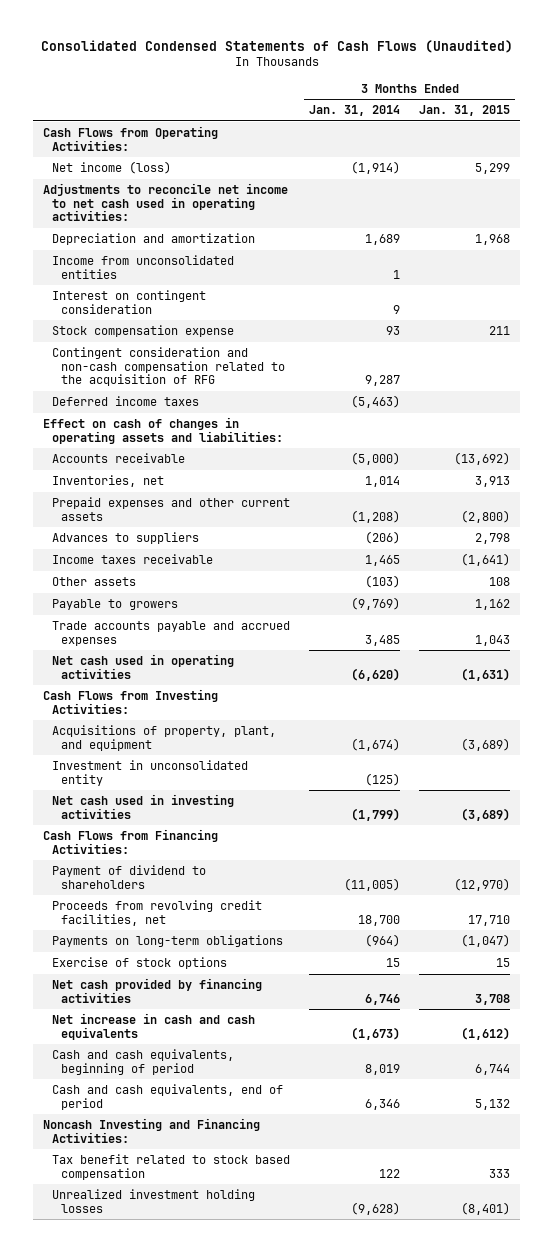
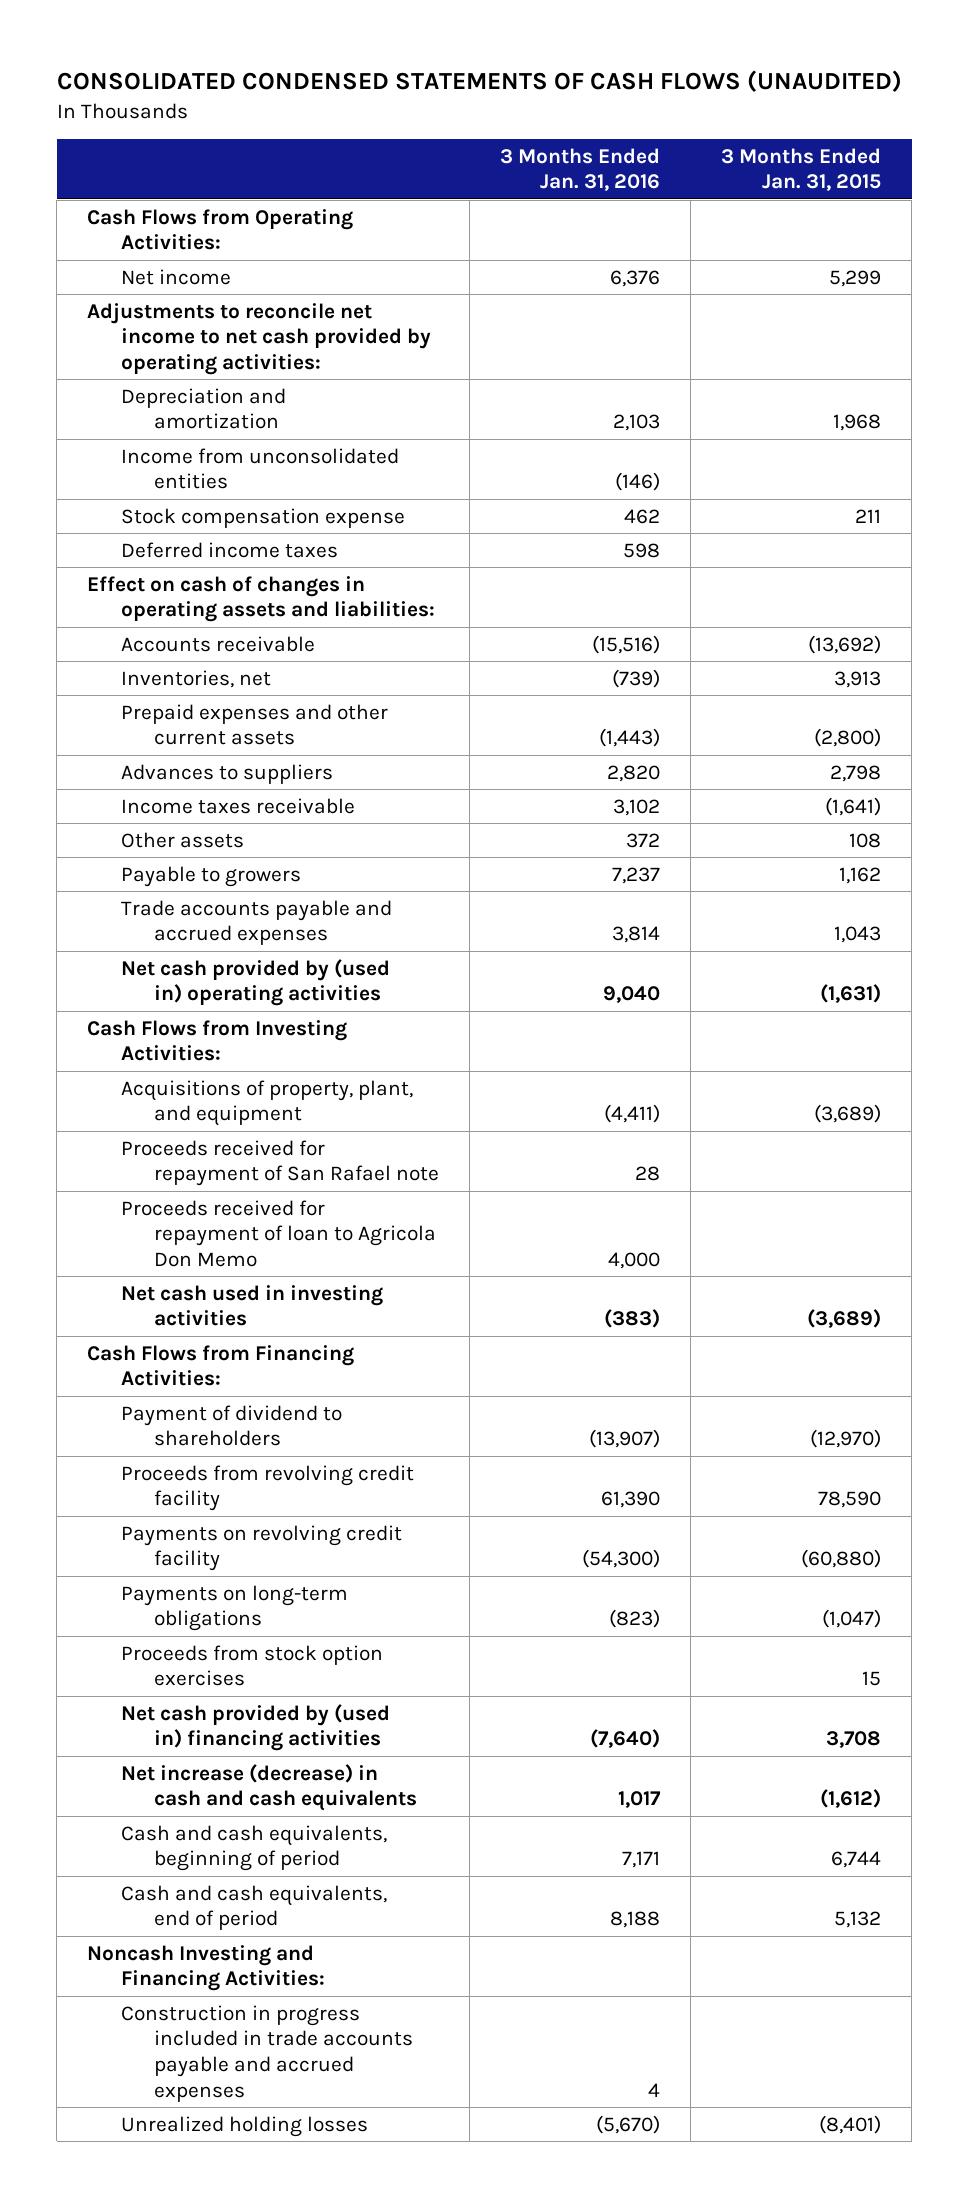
[40,39,513,53] Consolidated Condensed Statements of Cash Flows (Unaudited) -> [56,70,902,93] CONSOLIDATED CONDENSED STATEMENTS OF CASH FLOWS (UNAUDITED)
[309,105,401,117] Jan. 31, 2014 -> none
none -> [500,147,661,192] 3 Months Ended Jan. 31, 2016
[51,161,171,175] Net income (loss) -> [120,268,231,285] Net income
[42,183,288,222] Adjustments to reconcile net income to net cash used in operating activities: -> [87,302,431,375] Adjustments to reconcile net income to net cash provided by operating activities:
[51,290,206,314] Interest on contingent consideration -> none
[51,347,285,387] Contingent consideration and non-cash compensation related to the acquisition of RFG -> none
[51,654,234,679] Net cash used in operating activities -> [120,958,390,1007] Net cash provided by (used in) operating activities
[51,760,248,786] Investment in unconsolidated entity -> none
none -> [120,1139,440,1187] Proceeds received for repayment of San Rafael note
none -> [120,1199,437,1267] Proceeds received for repayment of loan to Agricola Don Memo
[51,900,262,926] Proceeds from revolving credit facilities, net -> [120,1464,414,1512] Proceeds from revolving credit facility
[468,914,511,926] 17,710 -> [818,1491,882,1509] 78,590
none -> [120,1524,402,1572] Payments on revolving credit facility
[51,957,227,970] Exercise of stock options -> [120,1644,383,1687] Proceeds from stock option exercises
[51,978,262,1003] Net cash provided by financing activities -> [120,1703,390,1752] Net cash provided by (used in) financing activities
[51,1013,255,1040] Net increase in cash and cash equivalents -> [120,1763,418,1812] Net increase (decrease) in cash and cash equivalents
[51,1154,290,1180] Tax benefit related to stock based compensation -> none
none -> [120,2004,414,2102] Construction in progress included in trade accounts payable and accrued expenses
[51,1189,255,1213] Unrealized investment holding losses -> [120,2115,368,2137] Unrealized holding losses

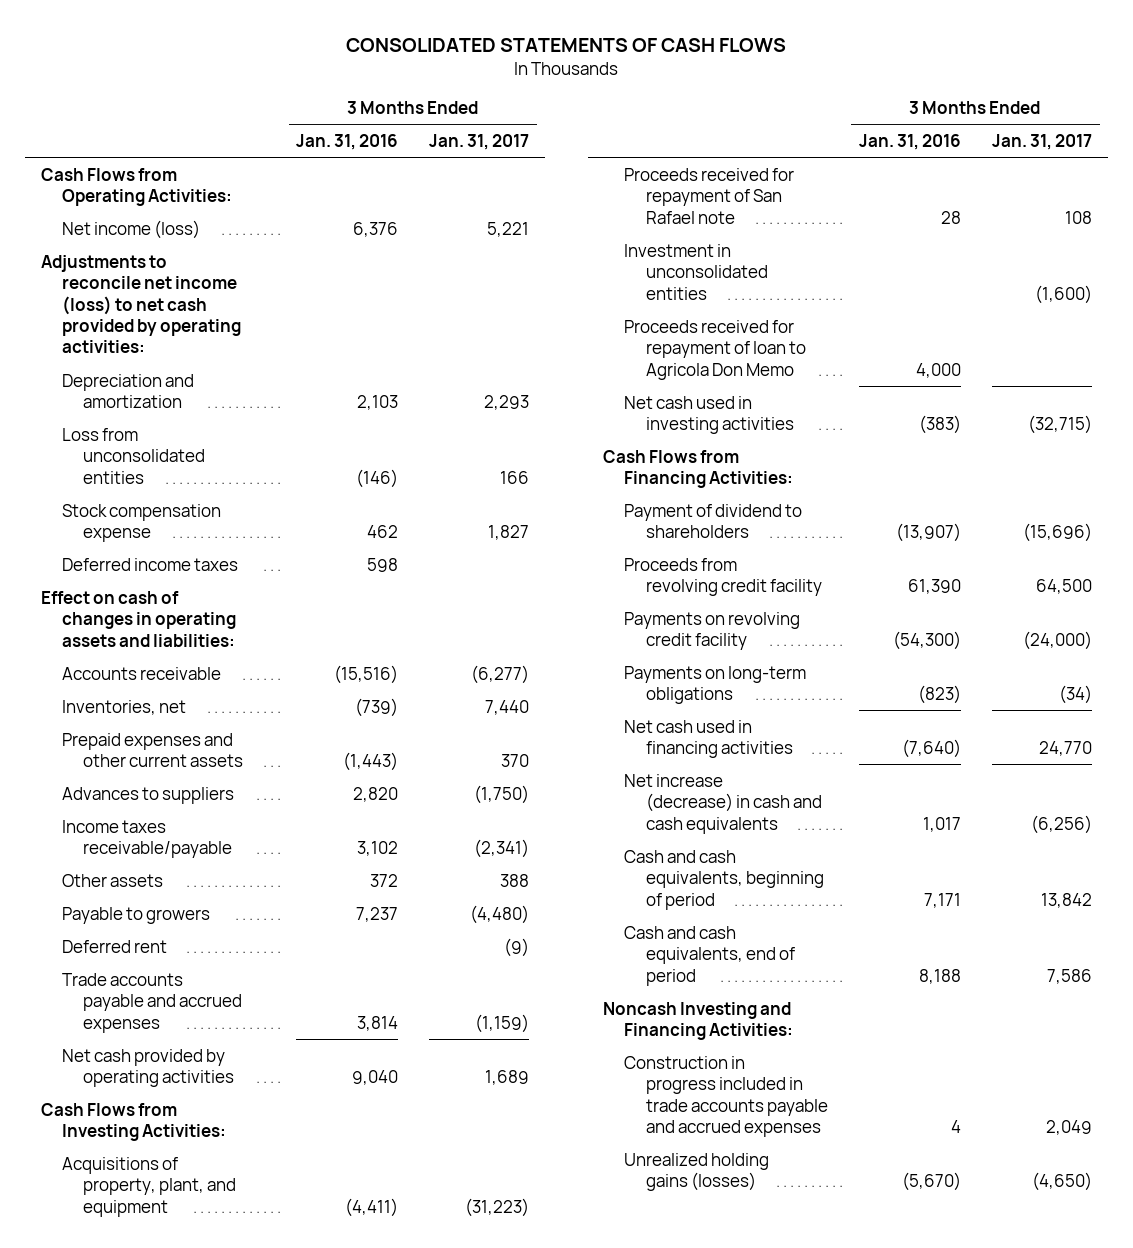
[56,70,902,93] CONSOLIDATED CONDENSED STATEMENTS OF CASH FLOWS (UNAUDITED) -> [346,37,787,52] CONSOLIDATED STATEMENTS OF CASH FLOWS
[721,147,882,192] 3 Months Ended Jan. 31, 2015 -> none
none -> [429,134,530,151] Jan. 31, 2017
[120,268,231,285] Net income -> [61,219,200,239] Net income (loss)
[87,302,431,375] Adjustments to reconcile net income to net cash provided by operating activities: -> [40,254,241,354] Adjustments to reconcile net income (loss) to net cash provided by operating activities:
[120,447,399,490] Income from unconsolidated entities -> [61,427,206,484] Loss from unconsolidated entities
[120,797,355,814] Income taxes receivable -> [61,819,233,859] Income taxes receivable/payable
none -> [61,939,167,953] Deferred rent
[120,958,390,1007] Net cash provided by (used in) operating activities -> [61,1048,235,1088] Net cash provided by operating activities
none -> [624,243,768,300] Investment in unconsolidated entities
[120,1644,383,1687] Proceeds from stock option exercises -> none
[120,1703,390,1752] Net cash provided by (used in) financing activities -> [624,719,793,759] Net cash used in financing activities
[120,2115,368,2137] Unrealized holding losses -> [624,1152,770,1192] Unrealized holding gains (losses)

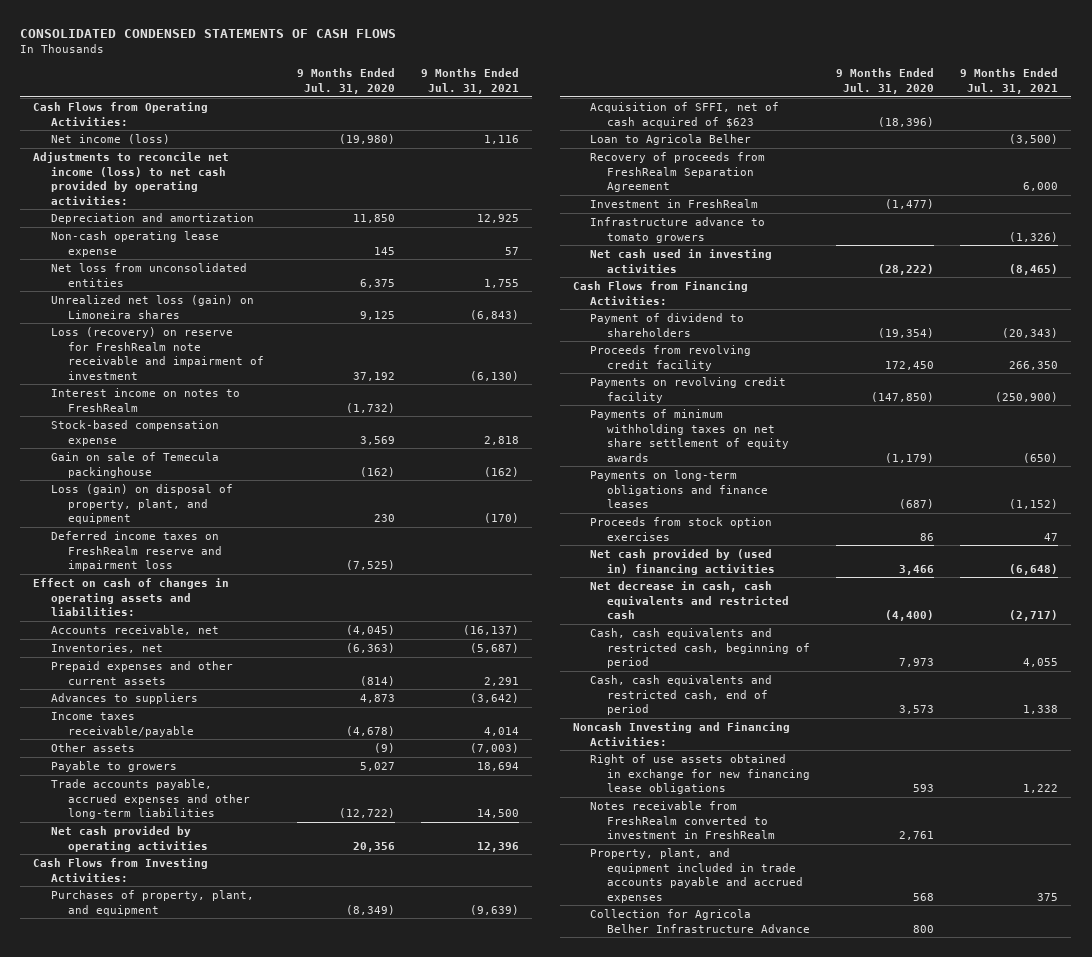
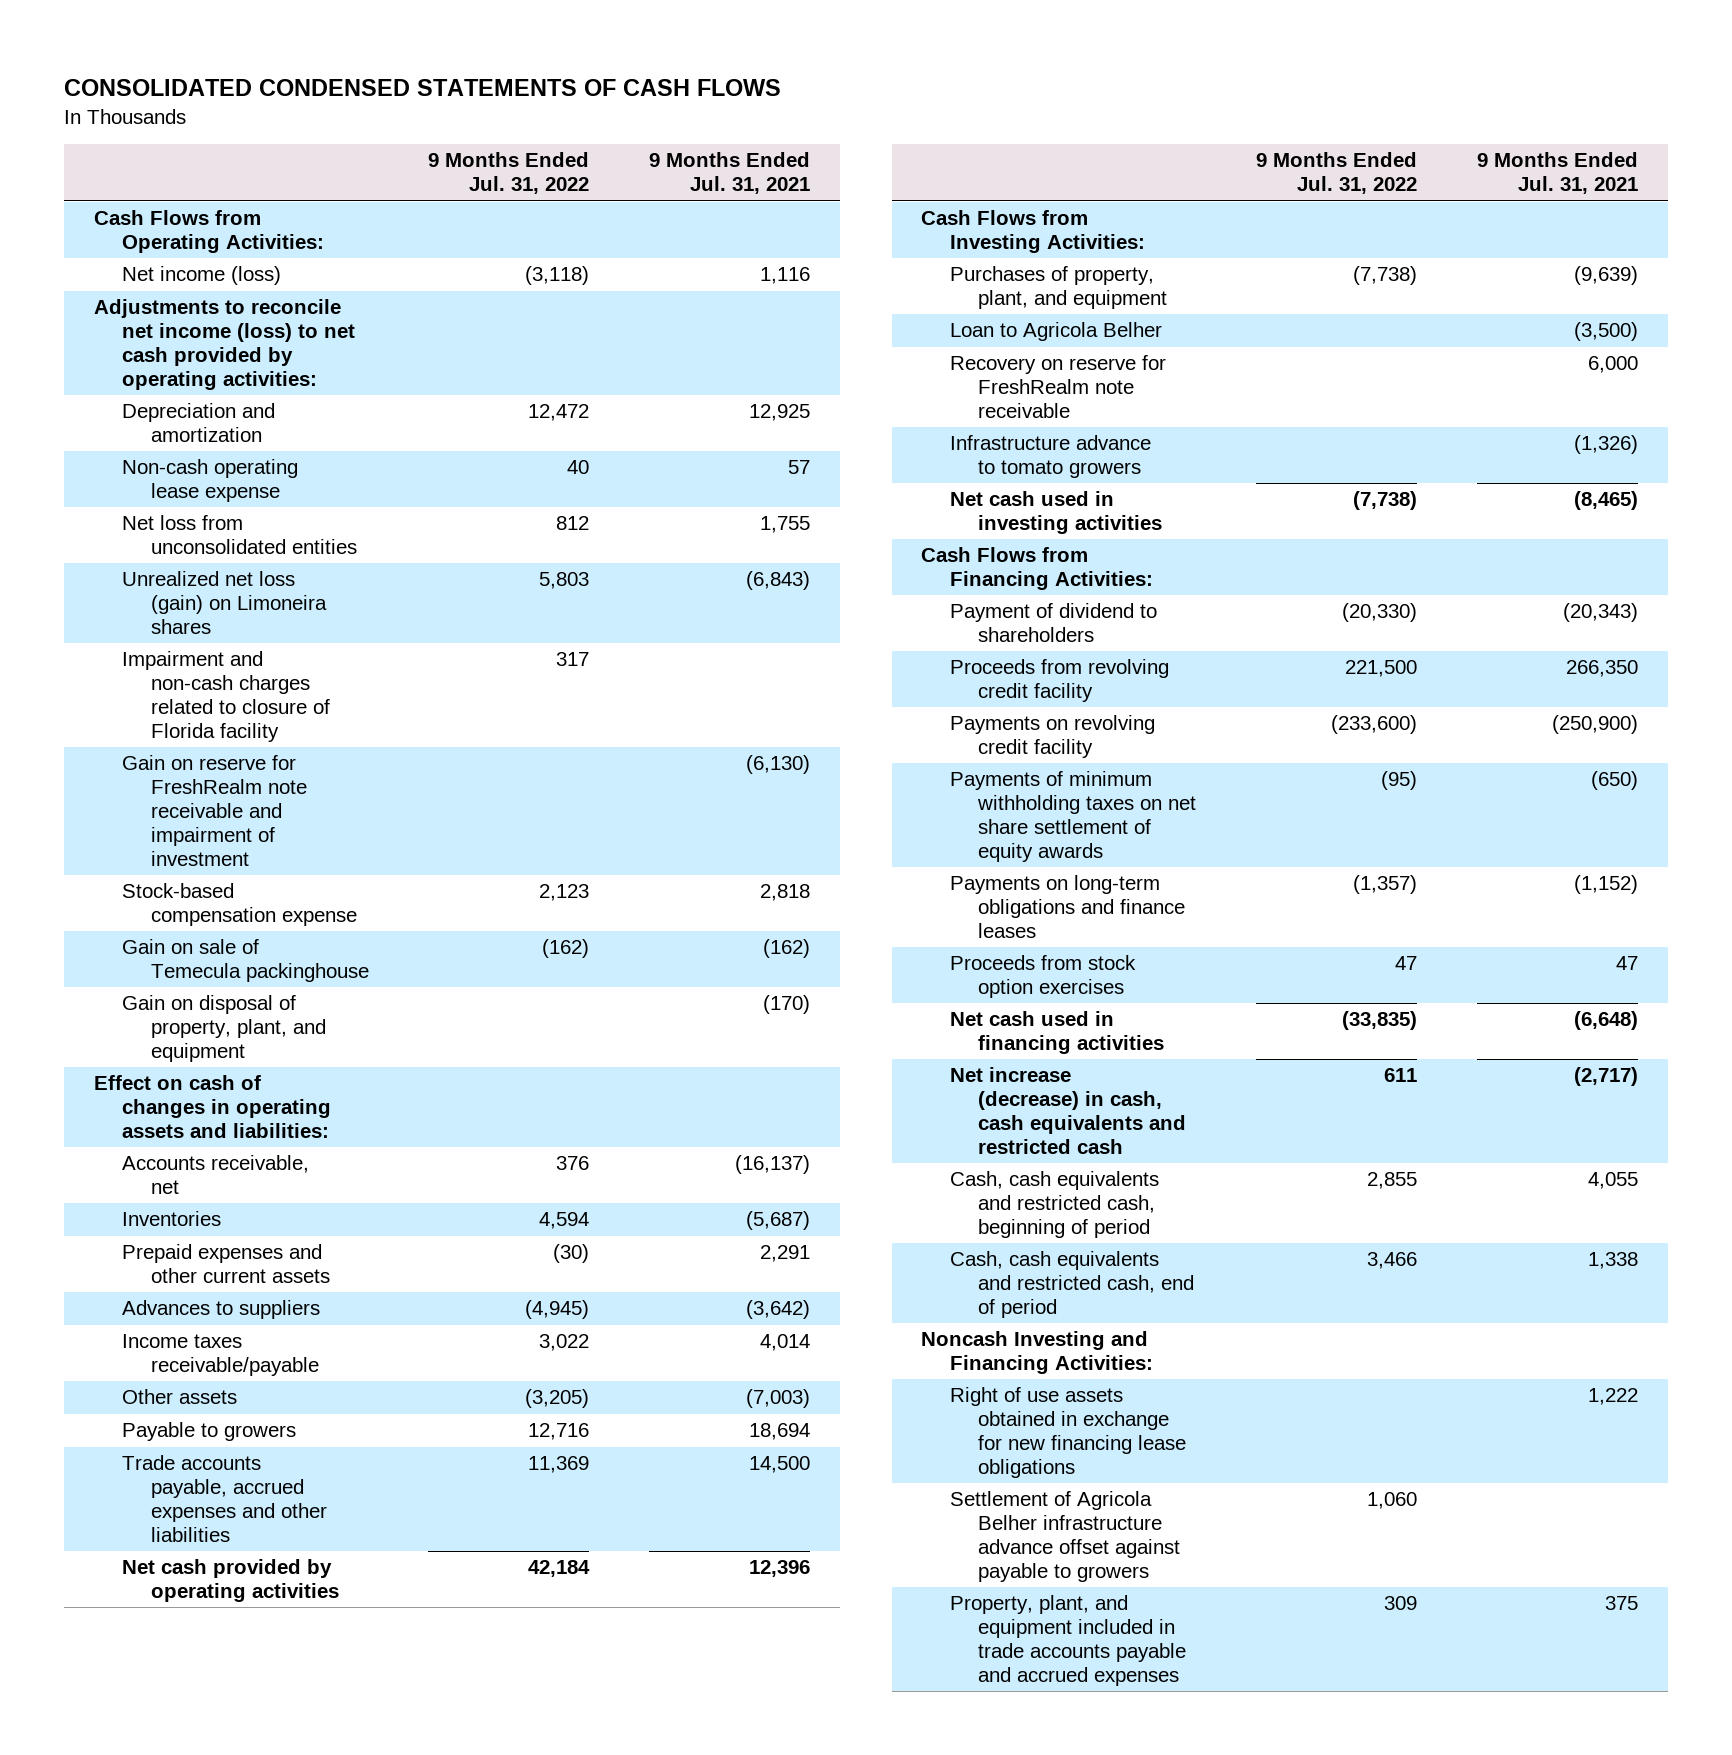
[296,68,395,94] 9 Months Ended Jul. 31, 2020 -> none
none -> [428,152,590,195] 9 Months Ended Jul. 31, 2022
[50,387,240,412] Interest income on notes to FreshRealm -> none
none -> [122,651,330,743] Impairment and non-cash charges related to closure of Florida facility
[50,326,264,380] Loss (recovery) on reserve for FreshRealm note receivable and impairment of investment -> [122,755,307,867] Gain on reserve for FreshRealm note receivable and impairment of investment
[50,530,222,572] Deferred income taxes on FreshRealm reserve and impairment loss -> none
[50,483,233,525] Loss (gain) on disposal of property, plant, and equipment -> [122,995,326,1063] Gain on disposal of property, plant, and equipment
[50,642,163,653] Inventories, net -> [122,1211,222,1227] Inventories
[50,778,250,820] Trade accounts payable, accrued expenses and other long-term liabilities -> [122,1455,327,1543] Trade accounts payable, accrued expenses and other liabilities
[590,101,780,128] Acquisition of SFFI, net of cash acquired of $623 -> none
[590,198,759,208] Investment in FreshRealm -> none
[590,151,766,193] Recovery of proceeds from FreshRealm Separation Agreement -> [949,355,1166,419] Recovery on reserve for FreshRealm note receivable
[590,548,776,575] Net cash provided by (used in) financing activities -> [949,1011,1165,1055] Net cash used in financing activities
[590,580,790,620] Net decrease in cash, cash equivalents and restricted cash -> [949,1067,1187,1155] Net increase (decrease) in cash, cash equivalents and restricted cash
[590,800,776,840] Notes receivable from FreshRealm converted to investment in FreshRealm -> none
none -> [949,1491,1181,1583] Settlement of Agricola Belher infrastructure advance offset against payable to growers
[590,908,811,933] Collection for Agricola Belher Infrastructure Advance -> none

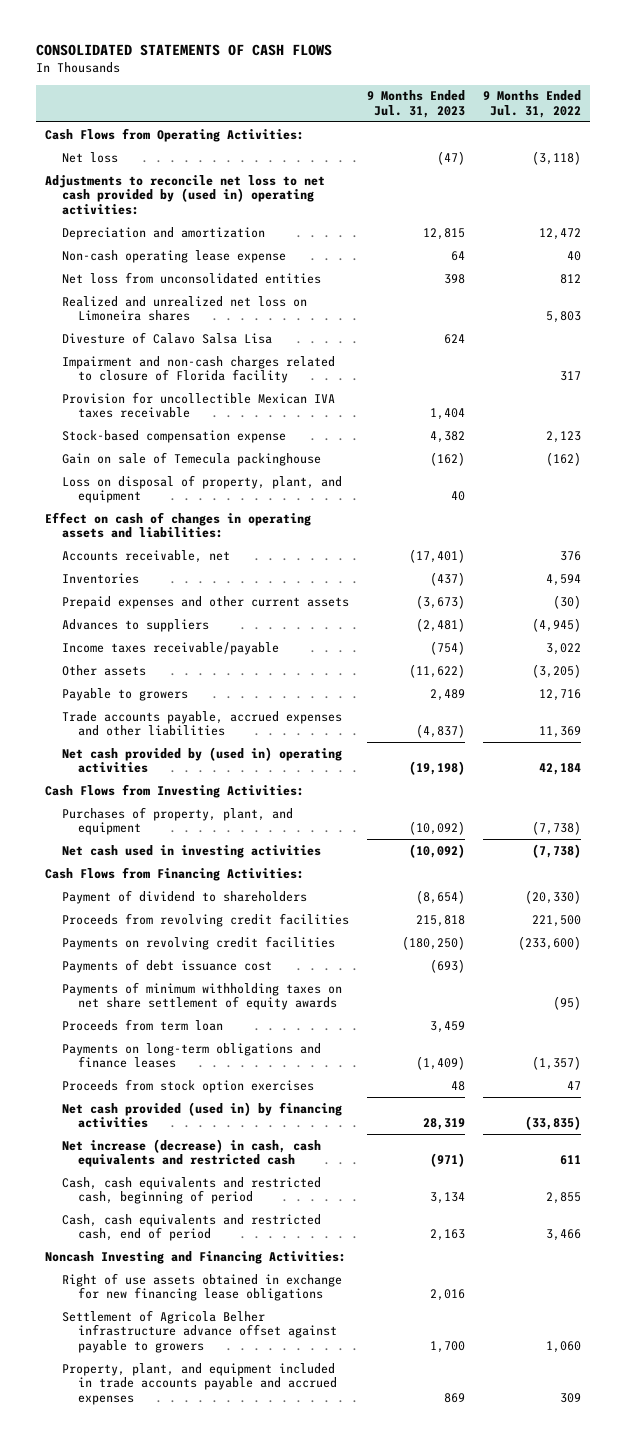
[63,78,781,96] CONSOLIDATED CONDENSED STATEMENTS OF CASH FLOWS -> [35,44,332,57] CONSOLIDATED STATEMENTS OF CASH FLOWS
[649,152,811,195] 9 Months Ended Jul. 31, 2021 -> none
none -> [366,90,465,118] 9 Months Ended Jul. 31, 2023
[122,266,282,286] Net income (loss) -> [61,151,118,163] Net loss
[93,299,356,391] Adjustments to reconcile net income (loss) to net cash provided by operating activities: -> [45,174,326,216] Adjustments to reconcile net loss to net cash provided by (used in) operating activities:
[122,571,327,635] Unrealized net loss (gain) on Limoneira shares -> [61,295,307,322] Realized and unrealized net loss on Limoneira shares
none -> [61,331,272,344] Divesture of Calavo Salsa Lisa
[122,755,307,867] Gain on reserve for FreshRealm note receivable and impairment of investment -> none
none -> [61,391,335,419] Provision for uncollectible Mexican IVA taxes receivable
[122,995,326,1063] Gain on disposal of property, plant, and equipment -> [61,474,342,504] Loss on disposal of property, plant, and equipment
[122,1559,339,1603] Net cash provided by operating activities -> [61,746,342,774] Net cash provided by (used in) operating activities
[949,322,1162,342] Loan to Agricola Belher -> none
[949,355,1166,419] Recovery on reserve for FreshRealm note receivable -> none
[949,435,1151,479] Infrastructure advance to tomato growers -> none
[949,659,1169,703] Proceeds from revolving credit facility -> [61,912,349,927] Proceeds from revolving credit facilities
[949,715,1155,759] Payments on revolving credit facility -> [61,935,335,950] Payments on revolving credit facilities
none -> [61,958,272,973] Payments of debt issuance cost
none -> [61,1018,223,1031] Proceeds from term loan
[949,1011,1165,1055] Net cash used in financing activities -> [61,1101,342,1129] Net cash provided (used in) by financing activities

